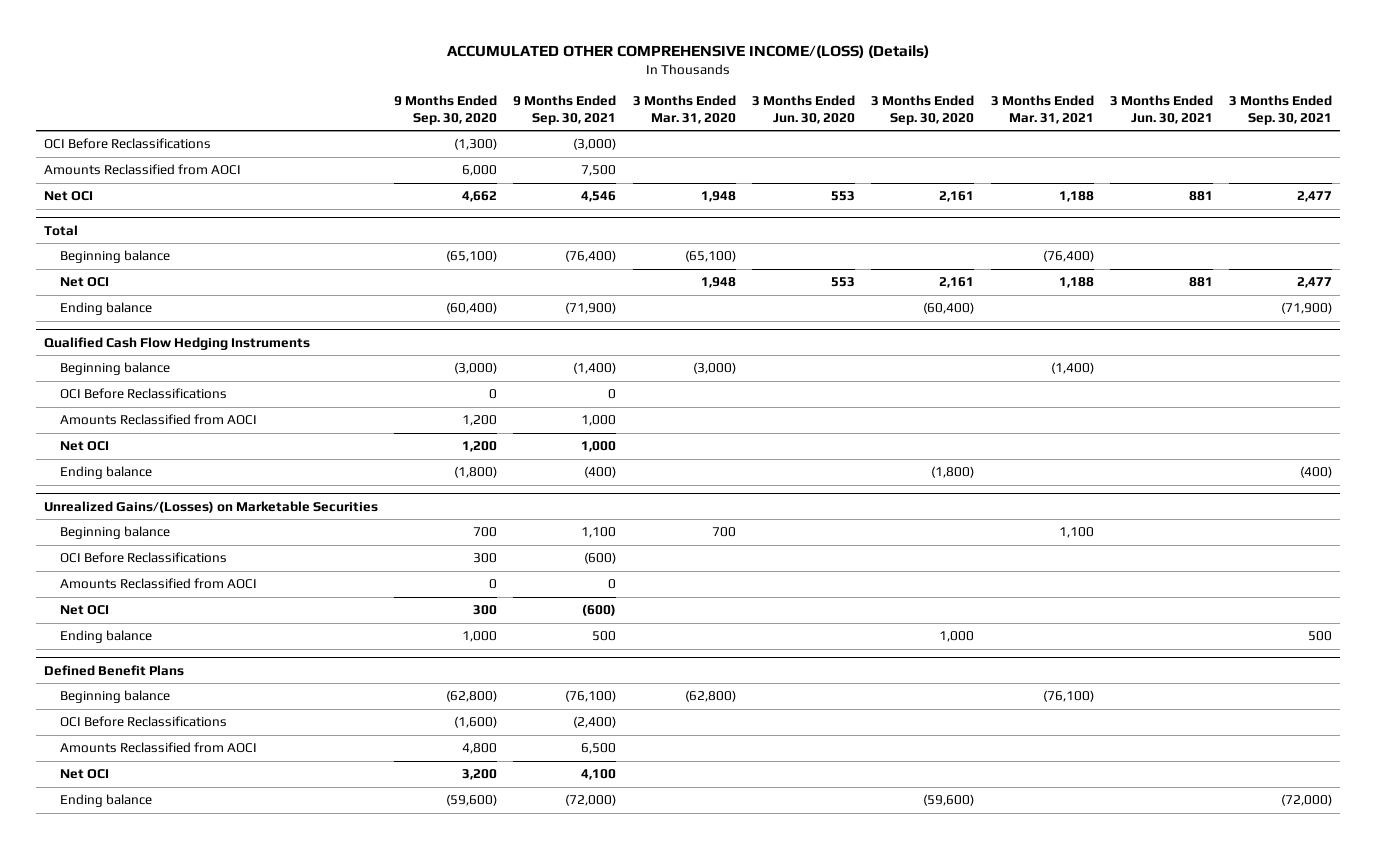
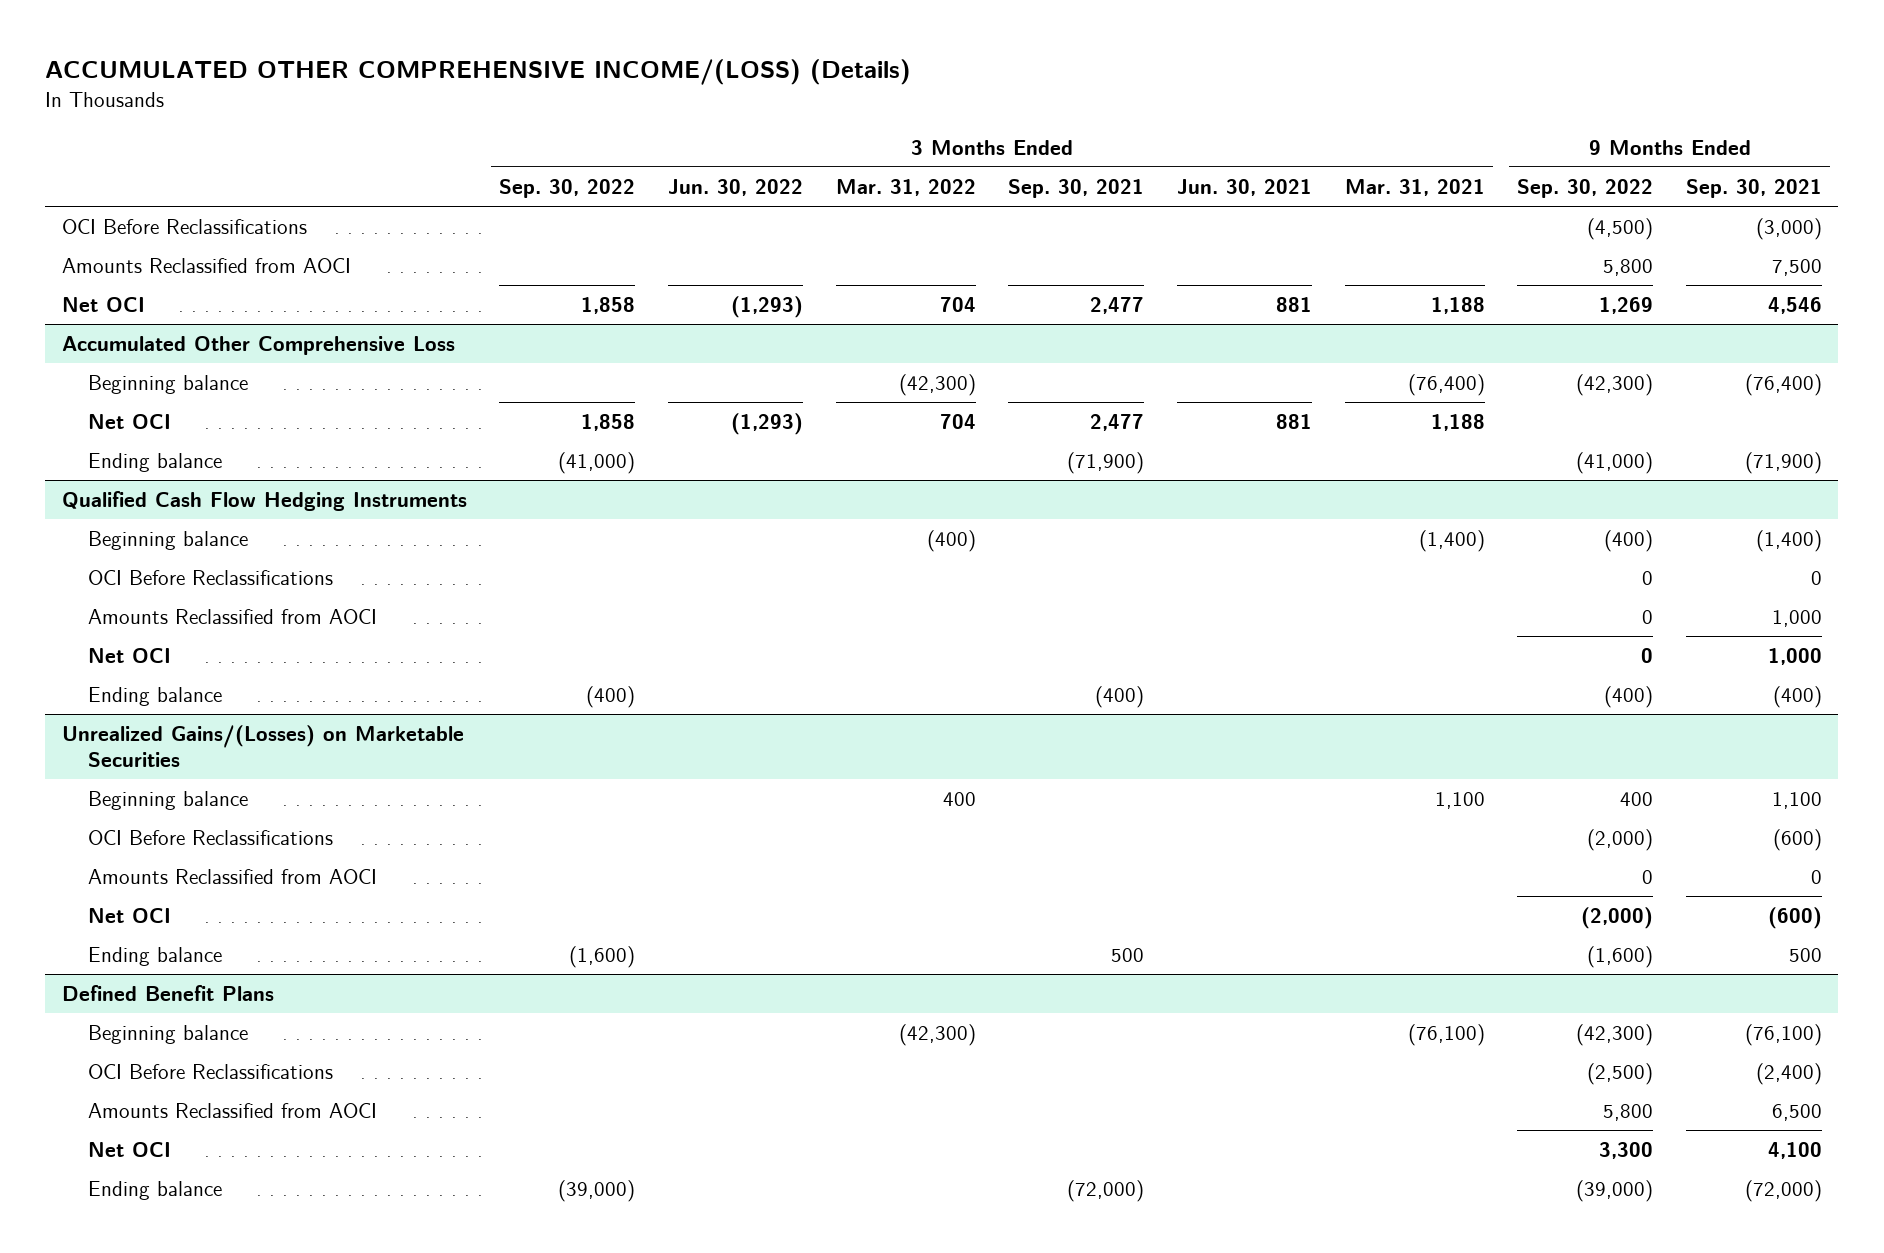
[394,94,498,125] 9 Months Ended Sep. 30, 2020 -> none
[632,94,736,124] 3 Months Ended Mar. 31, 2020 -> none
[751,94,855,124] 3 Months Ended Jun. 30, 2020 -> none
[871,94,975,125] 3 Months Ended Sep. 30, 2020 -> none
none -> [499,178,636,198] Sep. 30, 2022
none -> [667,178,803,196] Jun. 30, 2022
none -> [835,178,976,196] Mar. 31, 2022
none -> [1517,178,1654,198] Sep. 30, 2022
[43,224,78,236] Total -> [61,336,455,356] Accumulated Other Comprehensive Loss

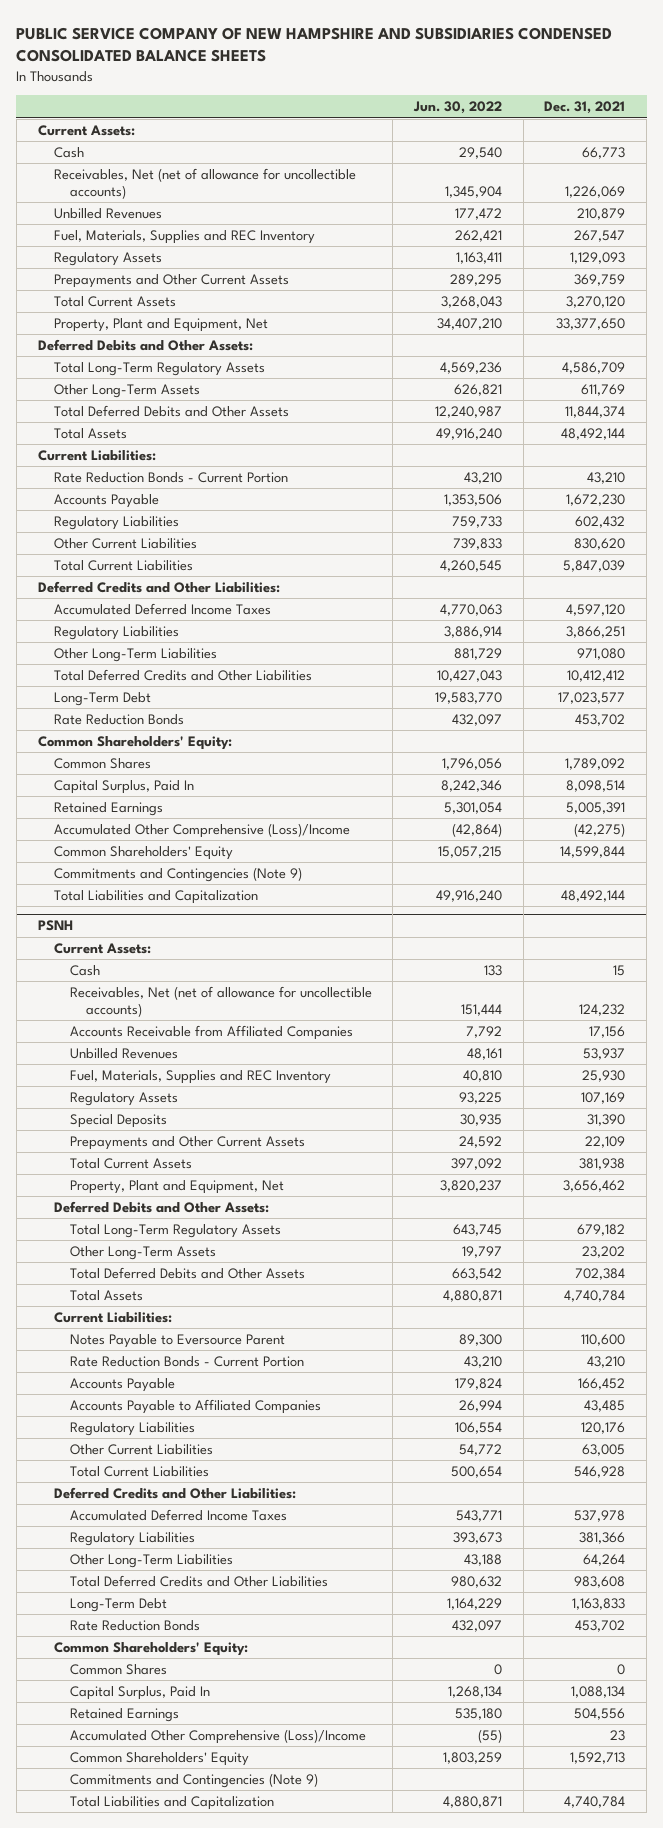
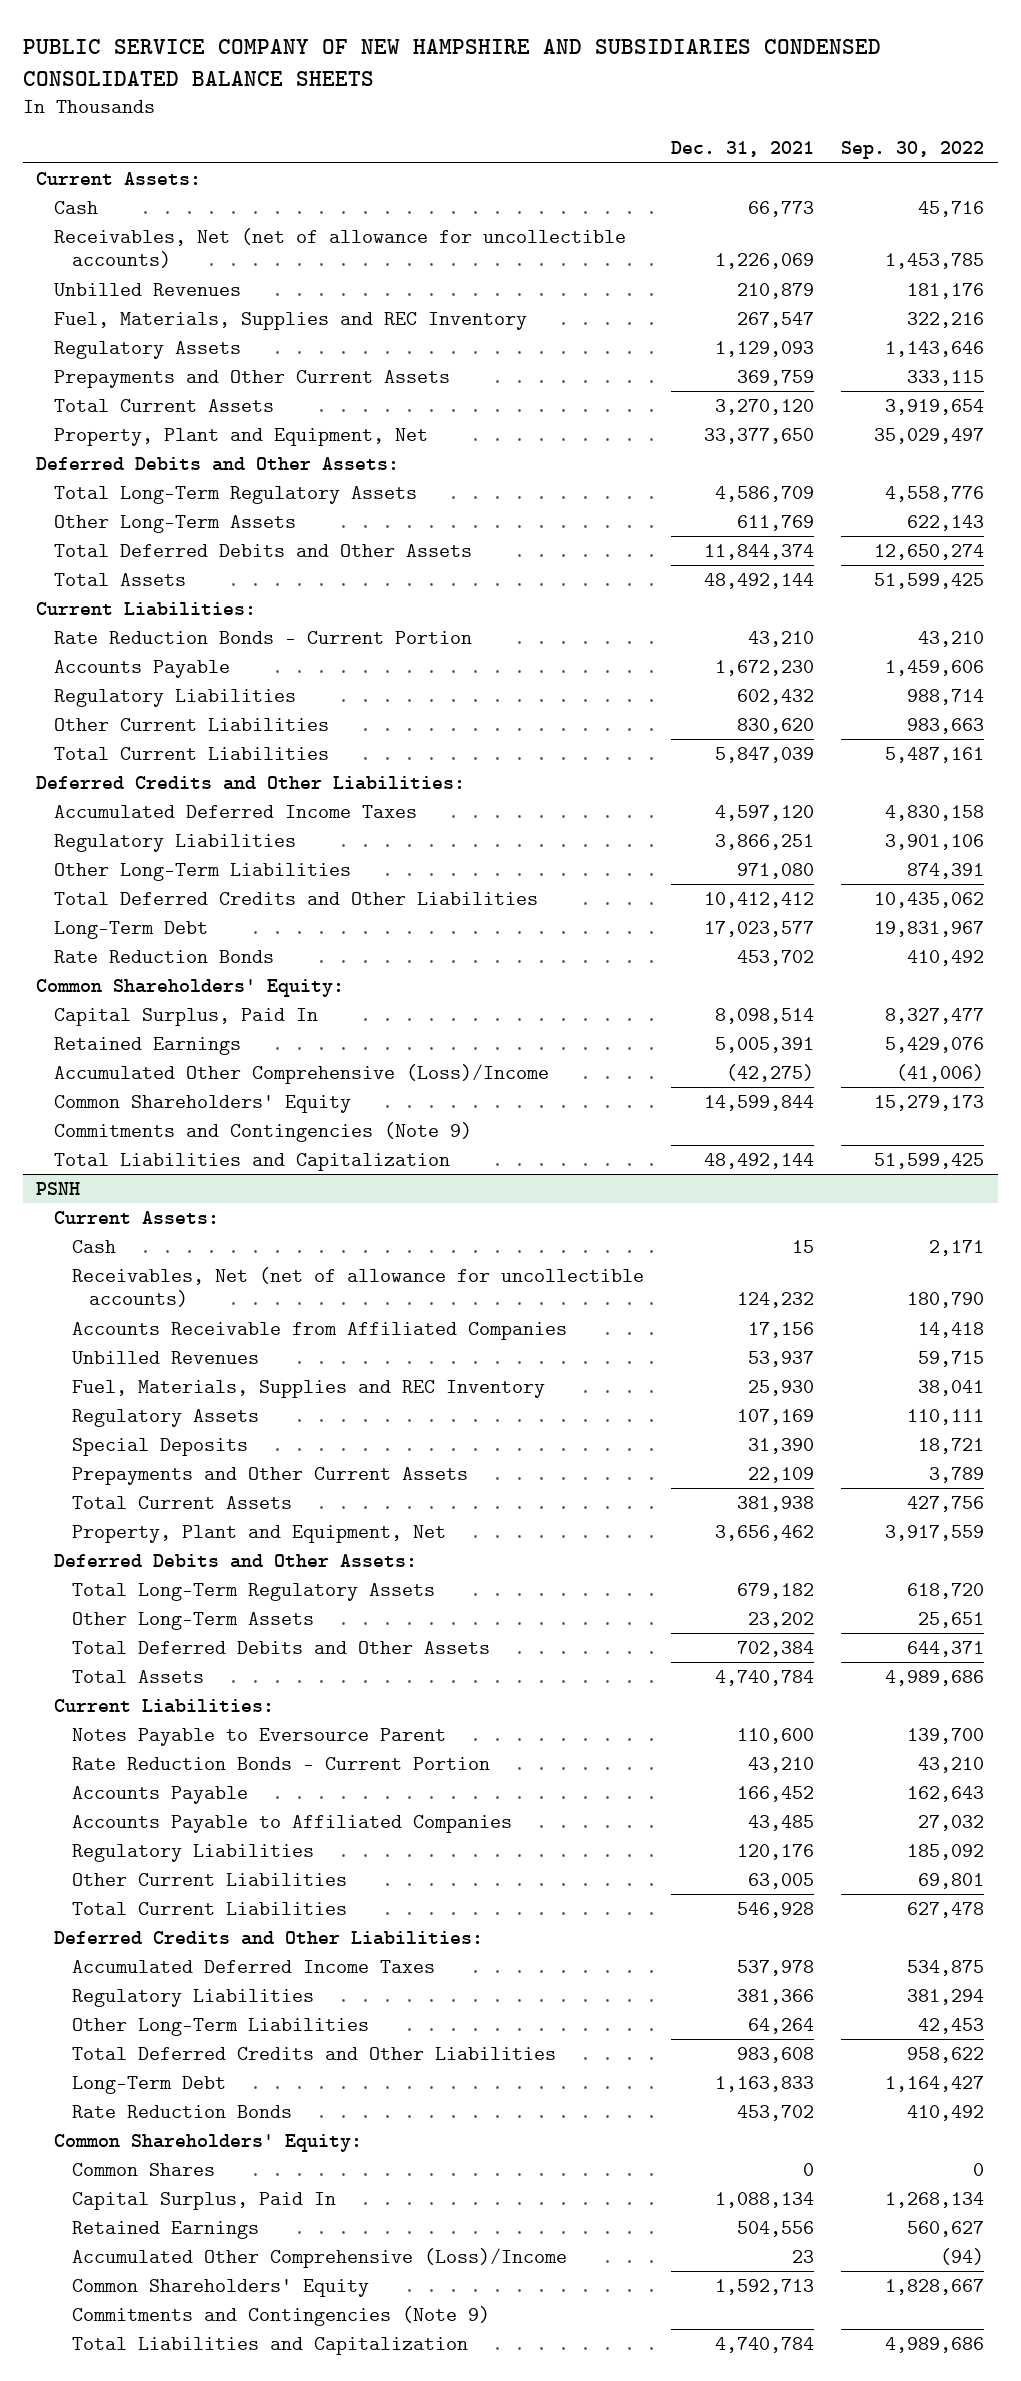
[413,101,503,115] Jun. 30, 2022 -> none
none -> [841,141,985,160] Sep. 30, 2022
[53,757,151,769] Common Shares -> none

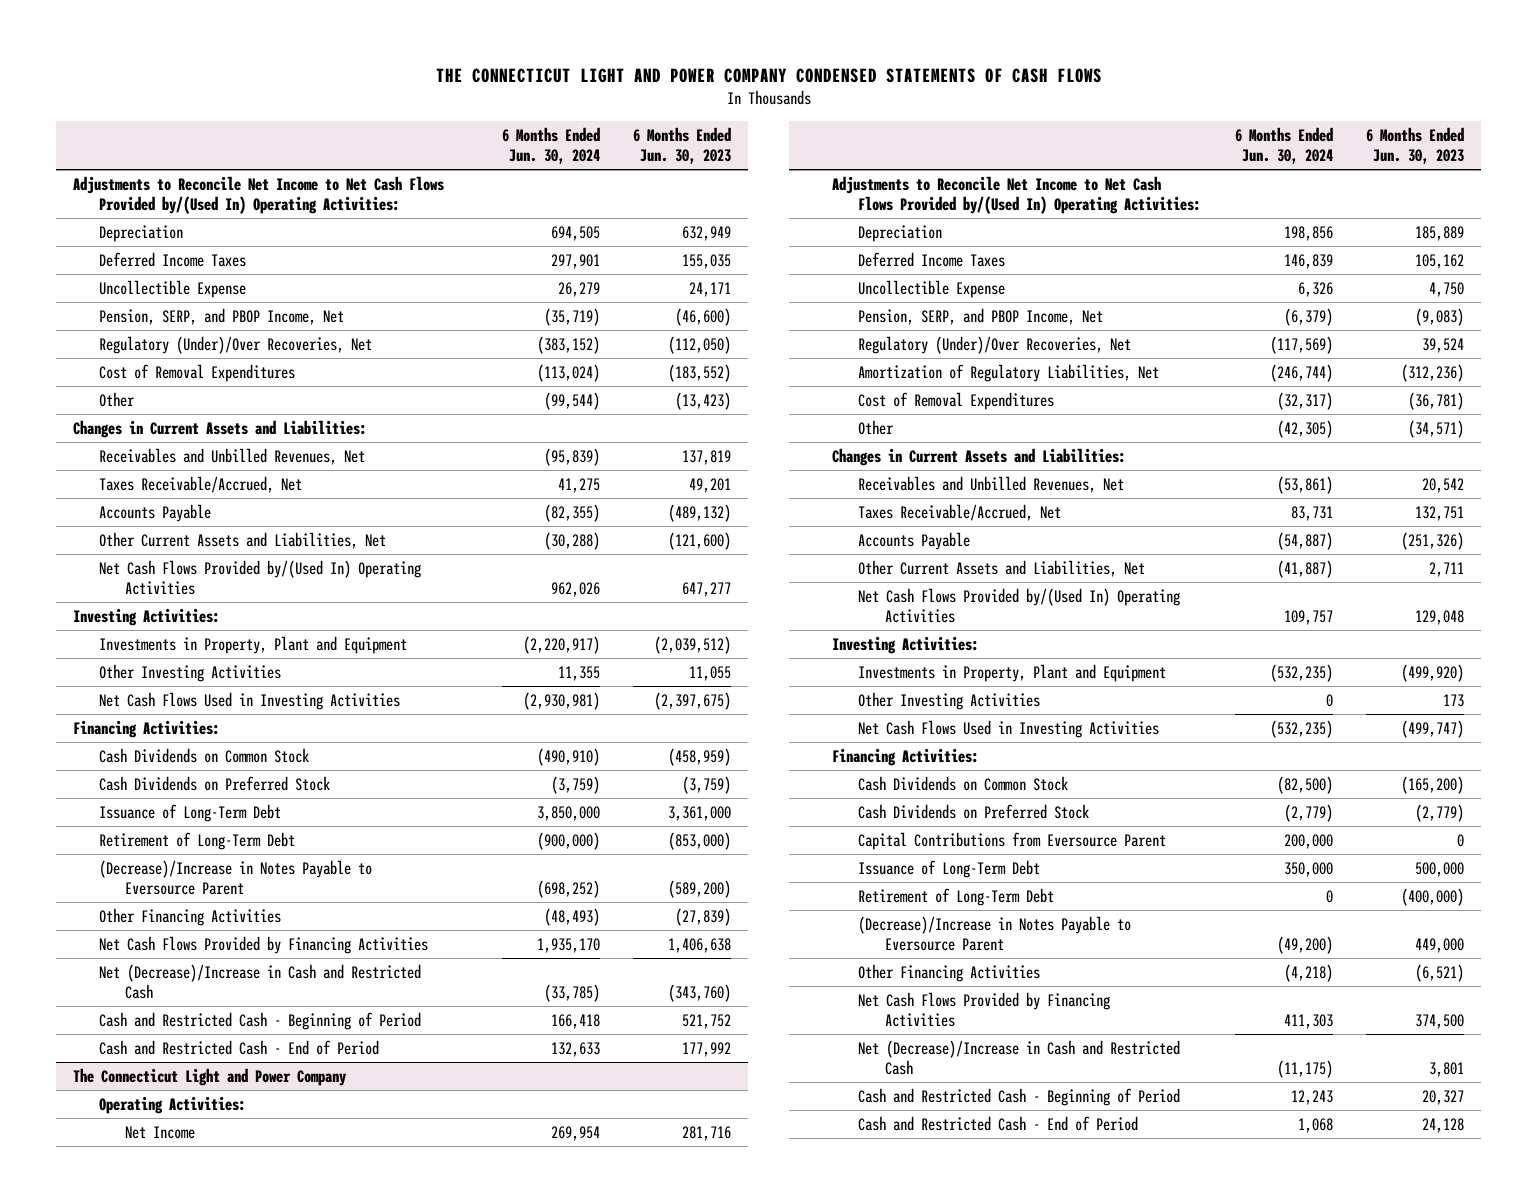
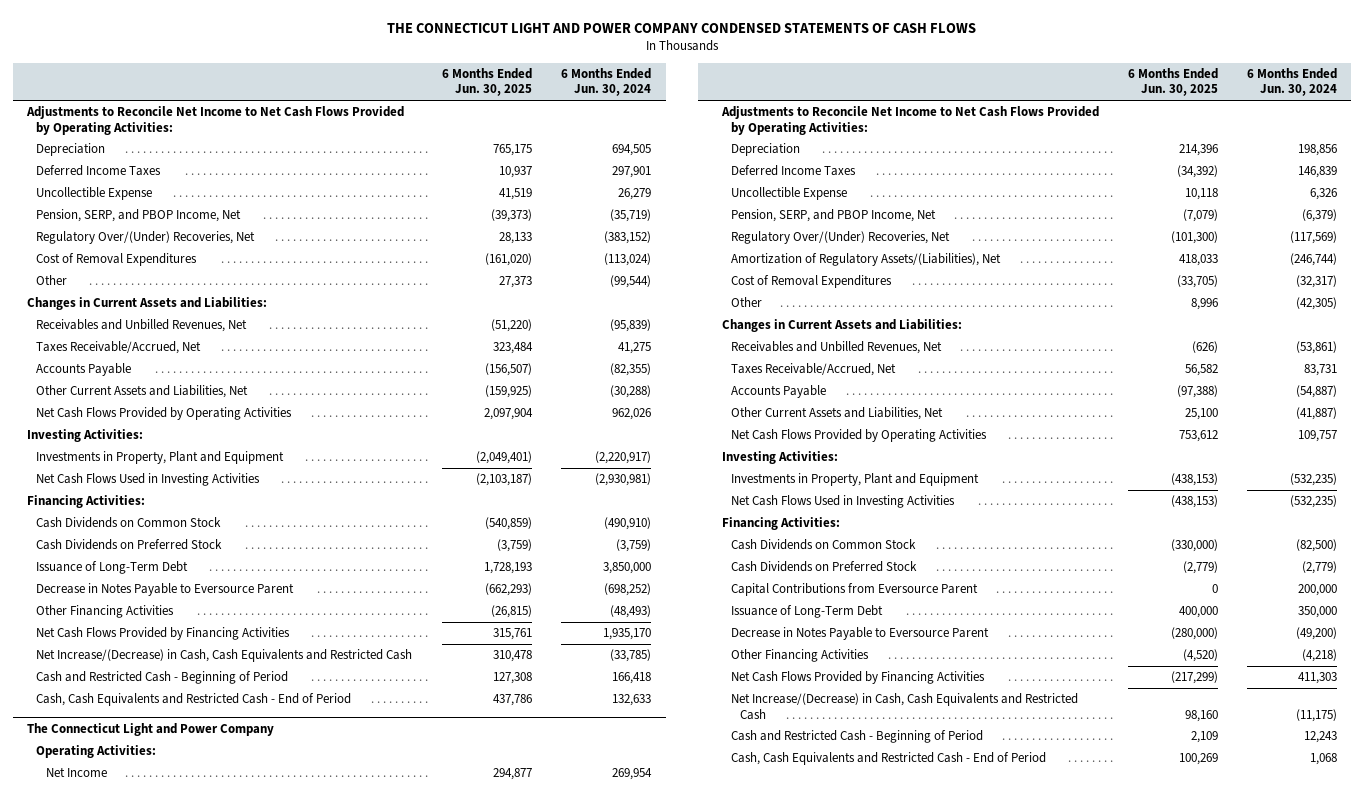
[633,126,732,165] 6 Months Ended Jun. 30, 2023 -> none
none -> [442,67,533,97] 6 Months Ended Jun. 30, 2025
[72,175,444,215] Adjustments to Reconcile Net Income to Net Cash Flows Provided by/(Used In) Operating Activities: -> [26,106,405,135] Adjustments to Reconcile Net Income to Net Cash Flows Provided by Operating Activities:
[99,335,373,354] Regulatory (Under)/Over Recoveries, Net -> [36,231,256,245] Regulatory Over/(Under) Recoveries, Net
[99,559,422,596] Net Cash Flows Provided by/(Used In) Operating Activities -> [36,407,293,421] Net Cash Flows Provided by Operating Activities
[99,663,282,682] Other Investing Activities -> none
[99,831,296,850] Retirement of Long-Term Debt -> none
[99,859,373,896] (Decrease)/Increase in Notes Payable to Eversource Parent -> [36,583,295,597] Decrease in Notes Payable to Eversource Parent
[99,963,422,1000] Net (Decrease)/Increase in Cash and Restricted Cash -> [36,649,413,663] Net Increase/(Decrease) in Cash, Cash Equivalents and Restricted Cash
[99,1039,380,1055] Cash and Restricted Cash - End of Period -> [36,693,352,707] Cash, Cash Equivalents and Restricted Cash - End of Period
[832,175,1202,215] Adjustments to Reconcile Net Income to Net Cash Flows Provided by/(Used In) Operating Activities: -> [720,106,1099,135] Adjustments to Reconcile Net Income to Net Cash Flows Provided by Operating Activities:
[858,335,1132,354] Regulatory (Under)/Over Recoveries, Net -> [731,231,951,245] Regulatory Over/(Under) Recoveries, Net
[858,363,1160,382] Amortization of Regulatory Liabilities, Net -> [731,253,1002,267] Amortization of Regulatory Assets/(Liabilities), Net
[858,587,1181,624] Net Cash Flows Provided by/(Used In) Operating Activities -> [731,429,988,443] Net Cash Flows Provided by Operating Activities
[858,691,1041,710] Other Investing Activities -> none
[858,887,1055,906] Retirement of Long-Term Debt -> none
[858,915,1132,952] (Decrease)/Increase in Notes Payable to Eversource Parent -> [731,627,990,641] Decrease in Notes Payable to Eversource Parent
[858,1039,1181,1076] Net (Decrease)/Increase in Cash and Restricted Cash -> [731,693,1079,720] Net Increase/(Decrease) in Cash, Cash Equivalents and Restricted Cash
[858,1115,1139,1131] Cash and Restricted Cash - End of Period -> [731,752,1047,766] Cash, Cash Equivalents and Restricted Cash - End of Period

